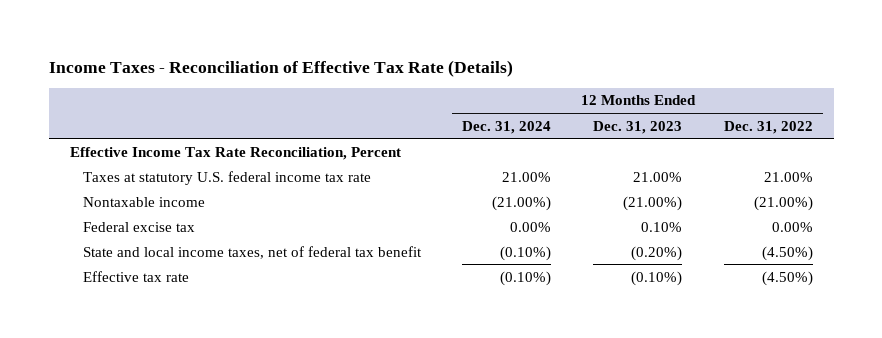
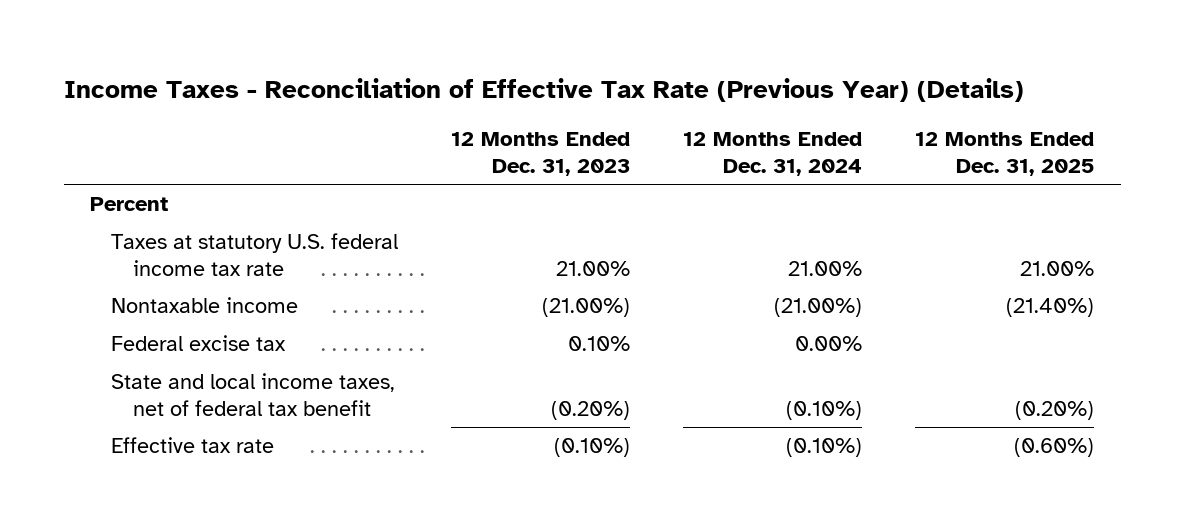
[48,59,513,77] Income Taxes - Reconciliation of Effective Tax Rate (Details) -> [63,77,1024,102] Income Taxes - Reconciliation of Effective Tax Rate (Previous Year) (Details)
[723,120,813,134] Dec. 31, 2022 -> none
none -> [915,132,1095,176] 12 Months Ended Dec. 31, 2025
[69,146,401,160] Effective Income Tax Rate Reconciliation, Percent -> [90,197,169,212] Percent

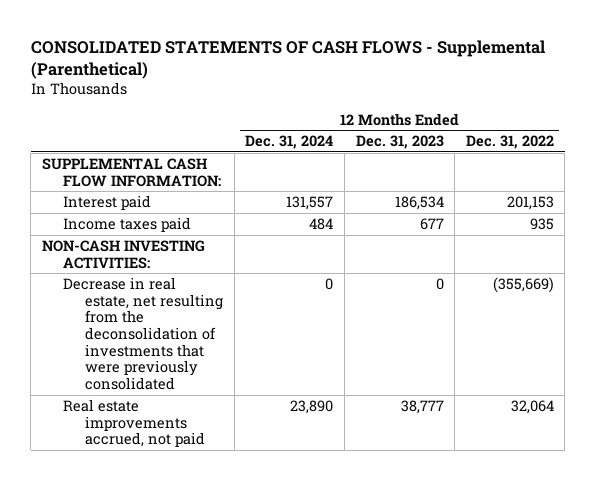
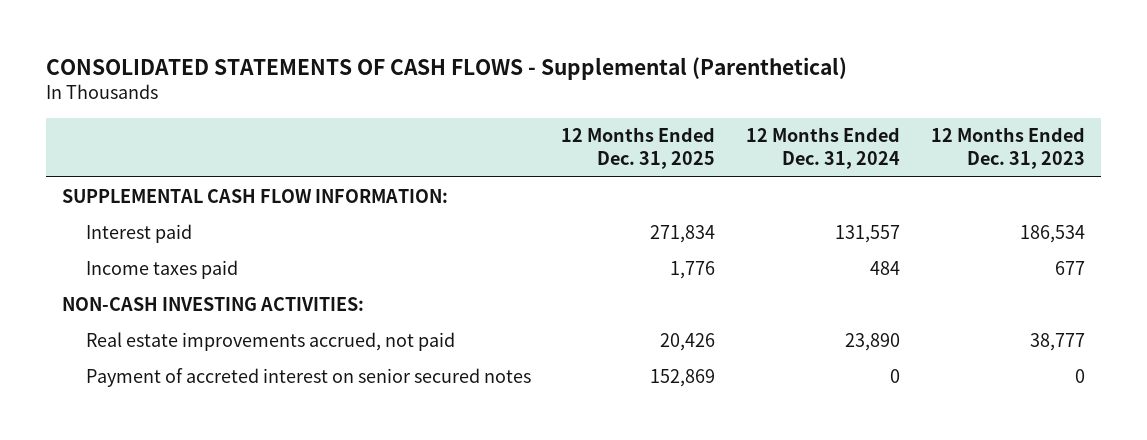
[465,135,554,150] Dec. 31, 2022 -> none
none -> [561,127,716,170] 12 Months Ended Dec. 31, 2025
[63,276,224,391] Decrease in real estate, net resulting from the deconsolidation of investments that were previously consolidated -> none
none -> [85,367,531,387] Payment of accreted interest on senior secured notes

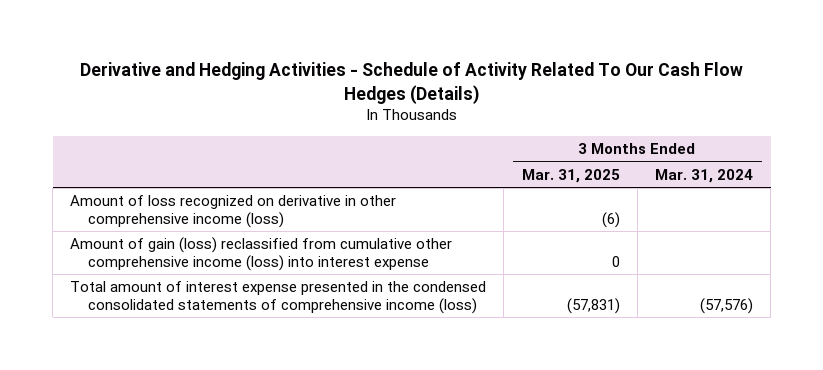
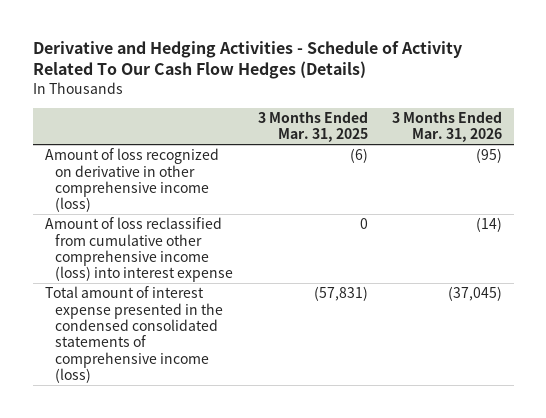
[655,168,754,183] Mar. 31, 2024 -> none
none -> [391,110,502,143] 3 Months Ended Mar. 31, 2026
[70,237,453,271] Amount of gain (loss) reclassified from cumulative other comprehensive income (loss) into interest expense -> [44,217,234,283] Amount of loss reclassified from cumulative other comprehensive income (loss) into interest expense

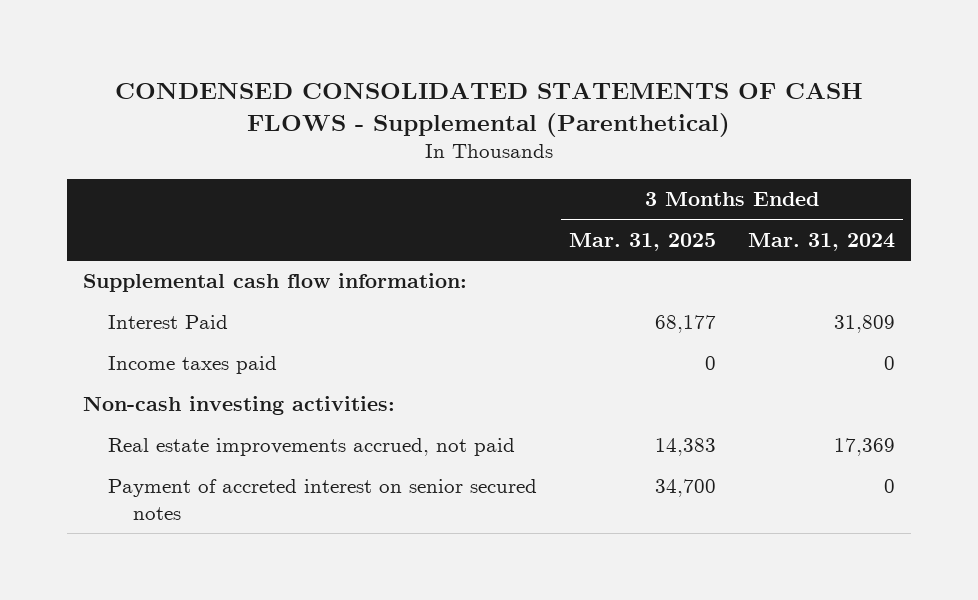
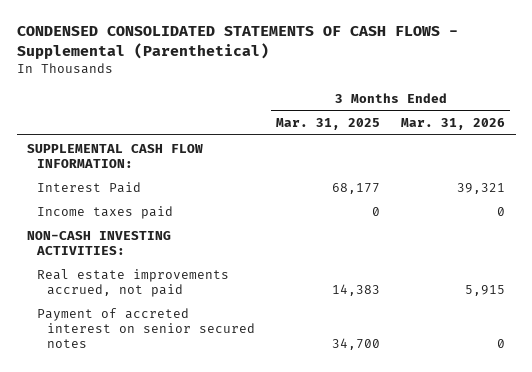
[748,233,896,252] Mar. 31, 2024 -> none
none -> [401,117,506,130] Mar. 31, 2026
[82,273,467,293] Supplemental cash flow information: -> [27,143,204,168] SUPPLEMENTAL CASH FLOW INFORMATION:
[82,396,395,416] Non-cash investing activities: -> [27,230,172,255] NON-CASH INVESTING ACTIVITIES:

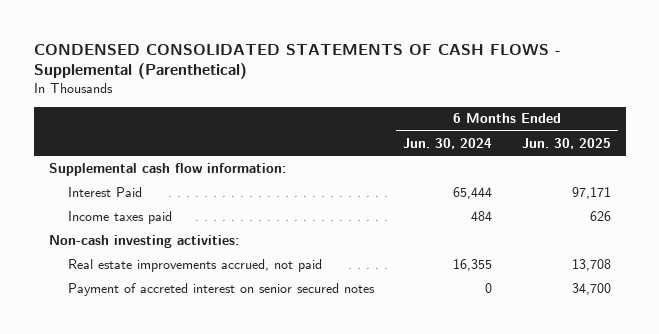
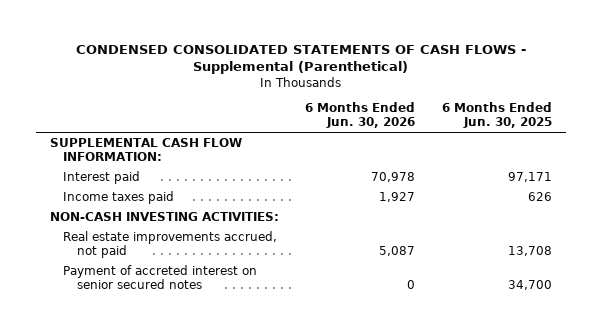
[403,137,493,149] Jun. 30, 2024 -> none
none -> [305,102,416,129] 6 Months Ended Jun. 30, 2026
[48,162,286,176] Supplemental cash flow information: -> [49,138,242,161] SUPPLEMENTAL CASH FLOW INFORMATION:
[67,186,142,197] Interest Paid -> [63,171,141,185] Interest paid
[48,234,239,248] Non-cash investing activities: -> [49,212,279,222] NON-CASH INVESTING ACTIVITIES:

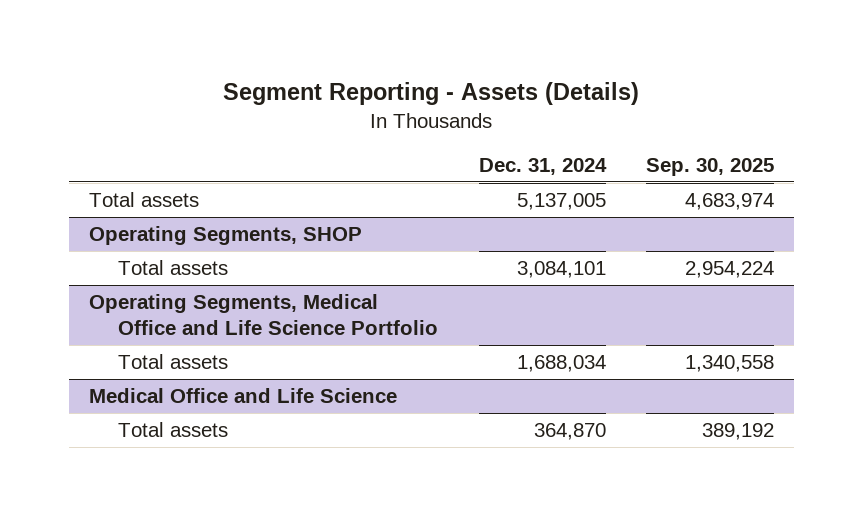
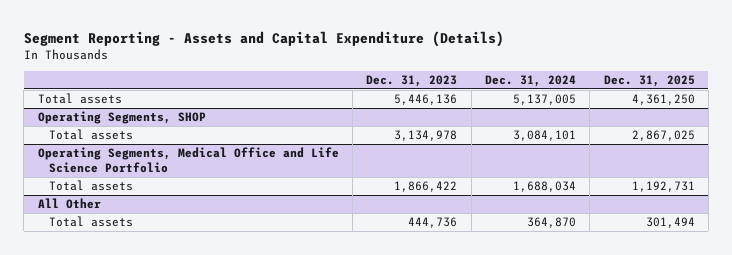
[223,82,640,106] Segment Reporting - Assets (Details) -> [23,30,504,47] Segment Reporting - Assets and Capital Expenditure (Details)
[645,158,774,177] Sep. 30, 2025 -> none
none -> [366,74,458,87] Dec. 31, 2023
none -> [603,74,695,87] Dec. 31, 2025
[88,387,397,403] Medical Office and Life Science -> [37,198,101,210] All Other

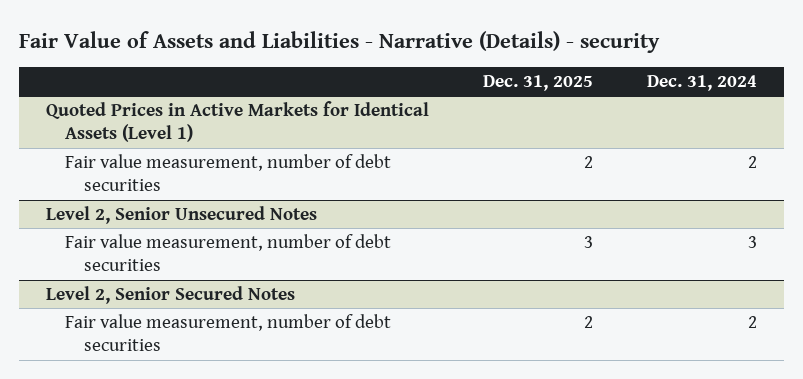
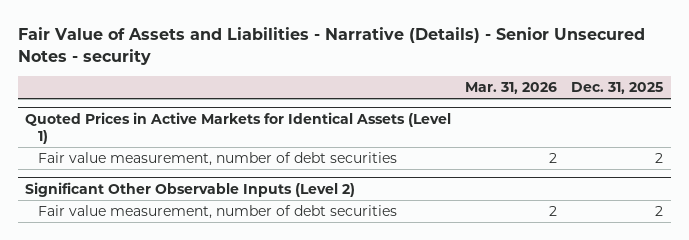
[18,31,660,54] Fair Value of Assets and Liabilities - Narrative (Details) - security -> [18,27,646,65] Fair Value of Assets and Liabilities - Narrative (Details) - Senior Unsecured Notes - security
[646,75,757,92] Dec. 31, 2024 -> none
none -> [465,81,558,94] Mar. 31, 2026
[45,206,317,225] Level 2, Senior Unsecured Notes -> none
[64,234,391,272] Fair value measurement, number of debt securities -> none
[45,286,295,305] Level 2, Senior Secured Notes -> none
none -> [25,181,356,197] Significant Other Observable Inputs (Level 2)

